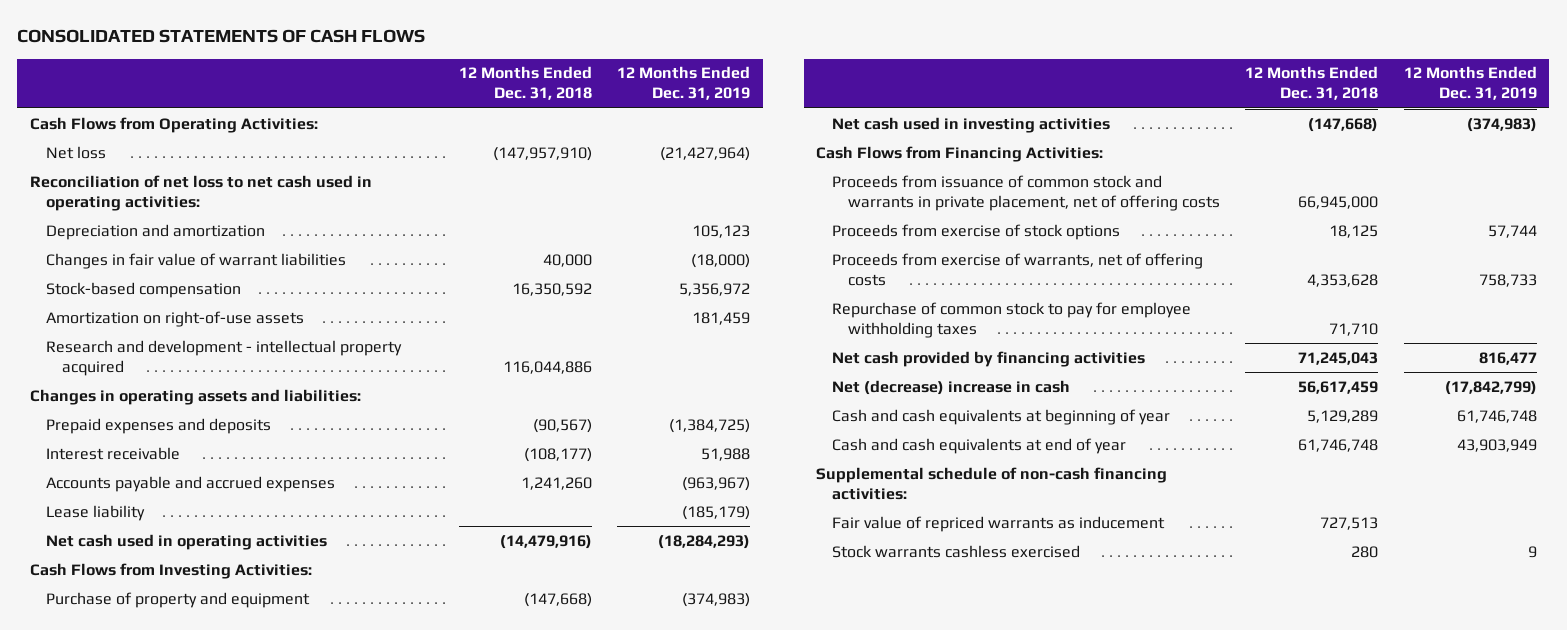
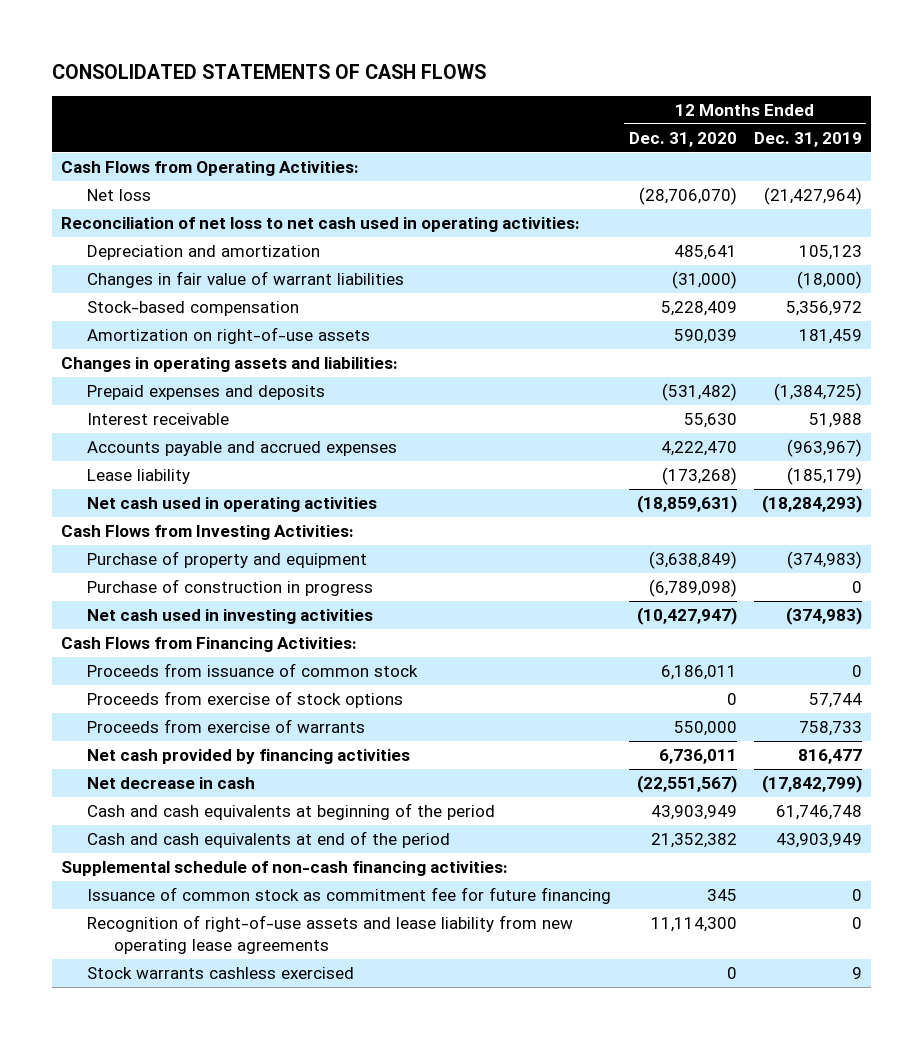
[459,66,593,101] 12 Months Ended Dec. 31, 2018 -> none
none -> [628,131,737,147] Dec. 31, 2020
[45,339,402,376] Research and development - intellectual property acquired -> none
none -> [87,579,374,597] Purchase of construction in progress
[832,174,1221,211] Proceeds from issuance of common stock and warrants in private placement, net of offering costs -> none
none -> [87,663,419,678] Proceeds from issuance of common stock
[832,301,1192,338] Repurchase of common stock to pay for employee withholding taxes -> none
[832,252,1204,286] Proceeds from exercise of warrants, net of offering costs -> [87,719,366,734] Proceeds from exercise of warrants
[832,379,1071,395] Net (decrease) increase in cash -> [87,777,256,790] Net decrease in cash
[832,408,1171,425] Cash and cash equivalents at beginning of year -> [87,803,496,821] Cash and cash equivalents at beginning of the period
[832,437,1127,454] Cash and cash equivalents at end of year -> [87,831,451,849] Cash and cash equivalents at end of the period
[832,515,1166,532] Fair value of repriced warrants as inducement -> none
none -> [87,887,612,905] Issuance of common stock as commitment fee for future financing
none -> [87,915,574,954] Recognition of right-of-use assets and lease liability from new operating lease agreements

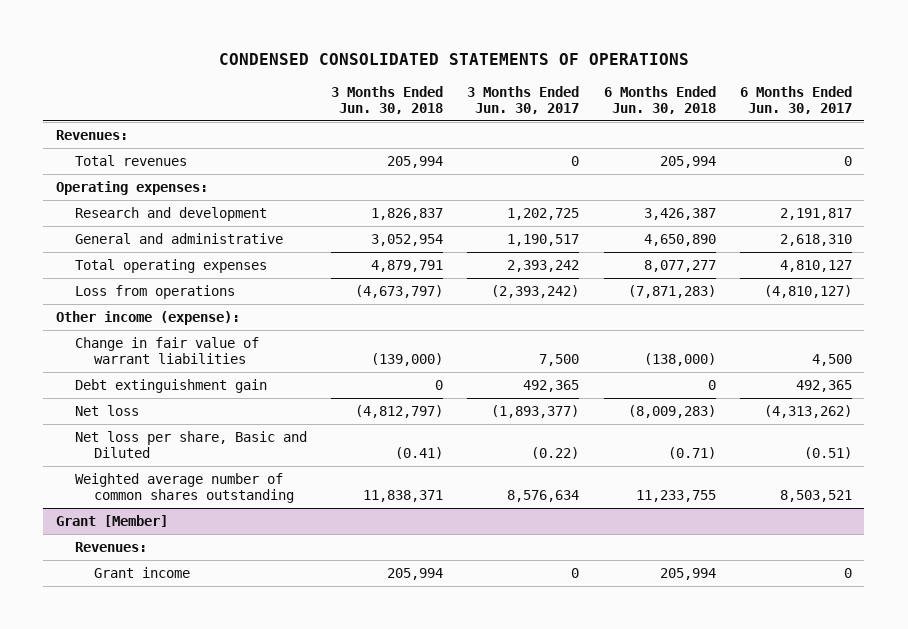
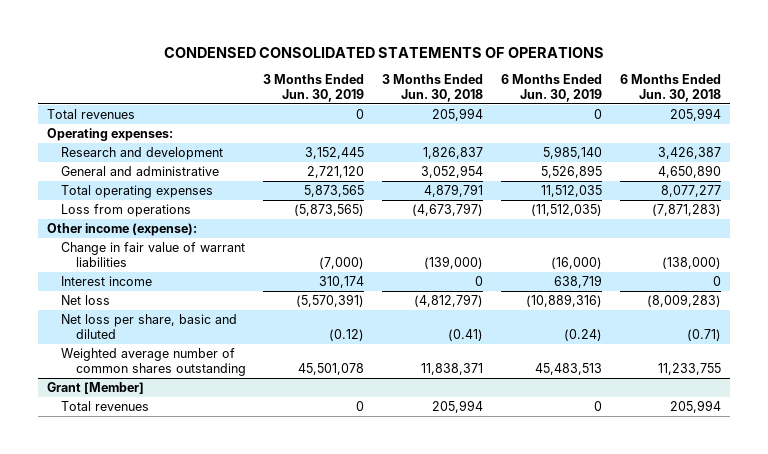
[467,85,580,114] 3 Months Ended Jun. 30, 2017 -> none
[740,85,853,114] 6 Months Ended Jun. 30, 2017 -> none
none -> [263,74,365,103] 3 Months Ended Jun. 30, 2019
none -> [501,74,603,103] 6 Months Ended Jun. 30, 2019
[55,130,128,141] Revenues: -> none
[74,379,267,394] Debt extinguishment gain -> none
none -> [61,275,153,286] Interest income
[74,431,307,459] Net loss per share, Basic and Diluted -> [61,313,238,339] Net loss per share, basic and diluted
[74,542,147,553] Revenues: -> none
[93,567,190,579] Grant income -> [61,400,150,411] Total revenues

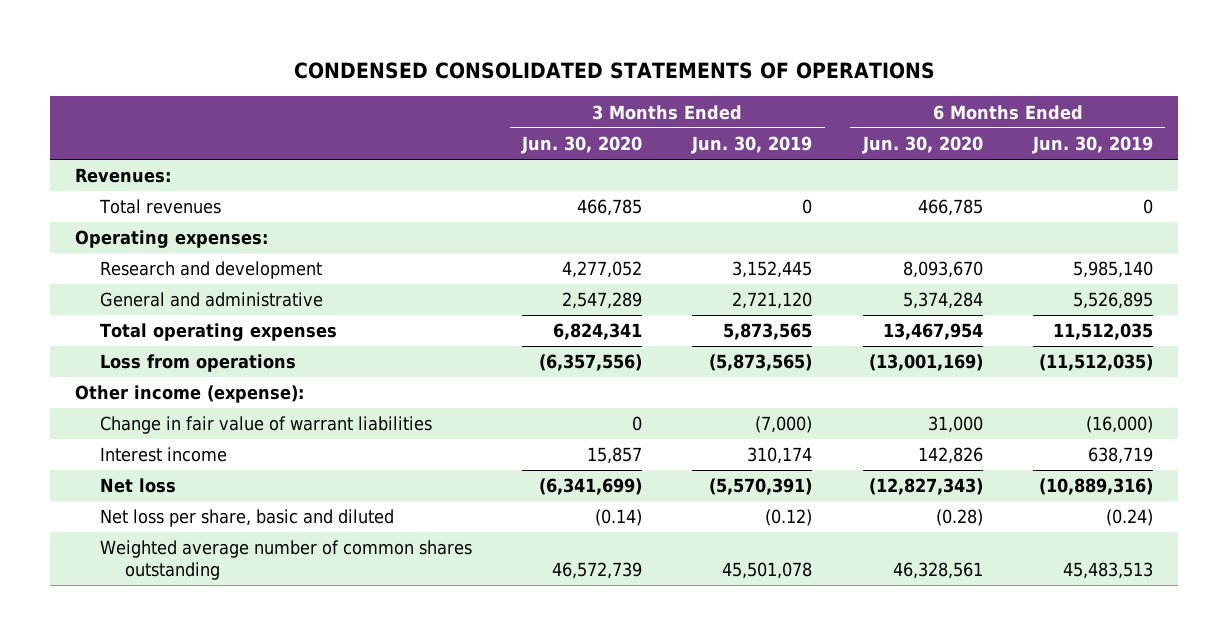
[382,74,484,103] 3 Months Ended Jun. 30, 2018 -> none
[620,74,722,103] 6 Months Ended Jun. 30, 2018 -> none
none -> [521,135,643,154] Jun. 30, 2020
none -> [861,135,983,154] Jun. 30, 2020
none -> [75,168,172,184] Revenues:
[47,381,145,394] Grant [Member] -> none
[61,400,150,411] Total revenues -> none

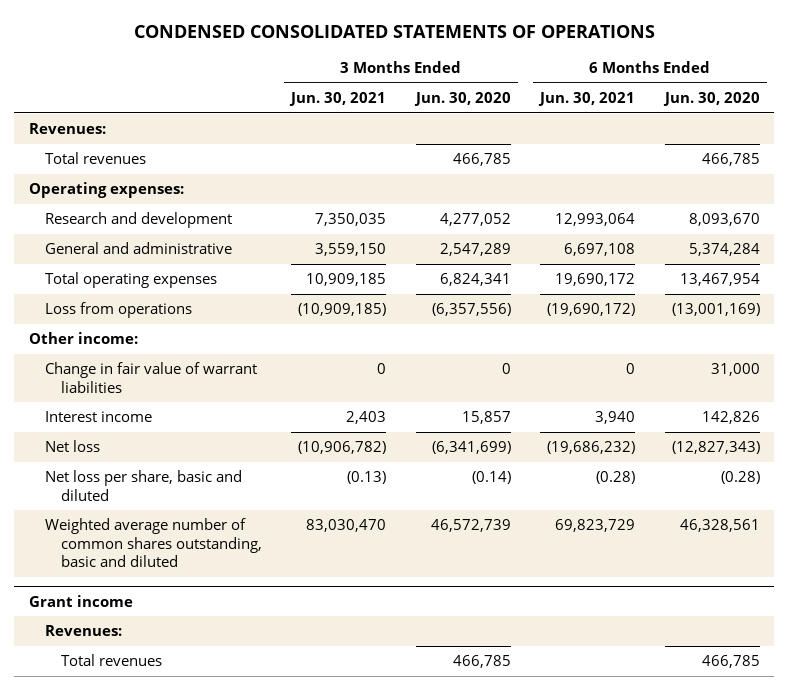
[691,135,813,154] Jun. 30, 2019 -> none
[1031,135,1153,154] Jun. 30, 2019 -> none
none -> [289,92,387,107] Jun. 30, 2021
none -> [538,92,636,107] Jun. 30, 2021
[75,385,305,404] Other income (expense): -> [29,332,139,345] Other income:
[100,540,473,580] Weighted average number of common shares outstanding -> [44,518,262,567] Weighted average number of common shares outstanding, basic and diluted
none -> [29,594,134,607] Grant income
none -> [44,625,122,637] Revenues:
none -> [60,654,162,667] Total revenues

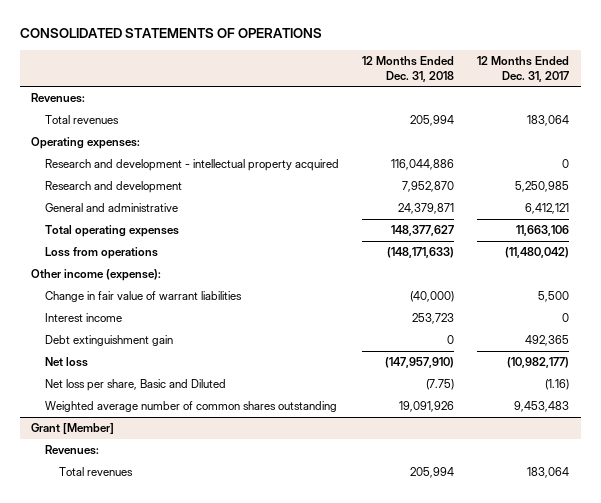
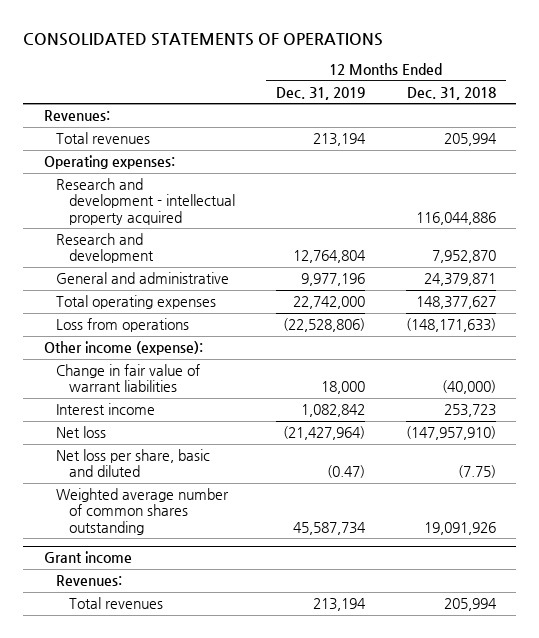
[477,55,570,82] 12 Months Ended Dec. 31, 2017 -> none
none -> [275,86,365,100] Dec. 31, 2019
[45,335,174,347] Debt extinguishment gain -> none
[45,379,227,392] Net loss per share, Basic and Diluted -> [56,449,211,478] Net loss per share, basic and diluted
[31,423,115,435] Grant [Member] -> [43,551,132,564] Grant income

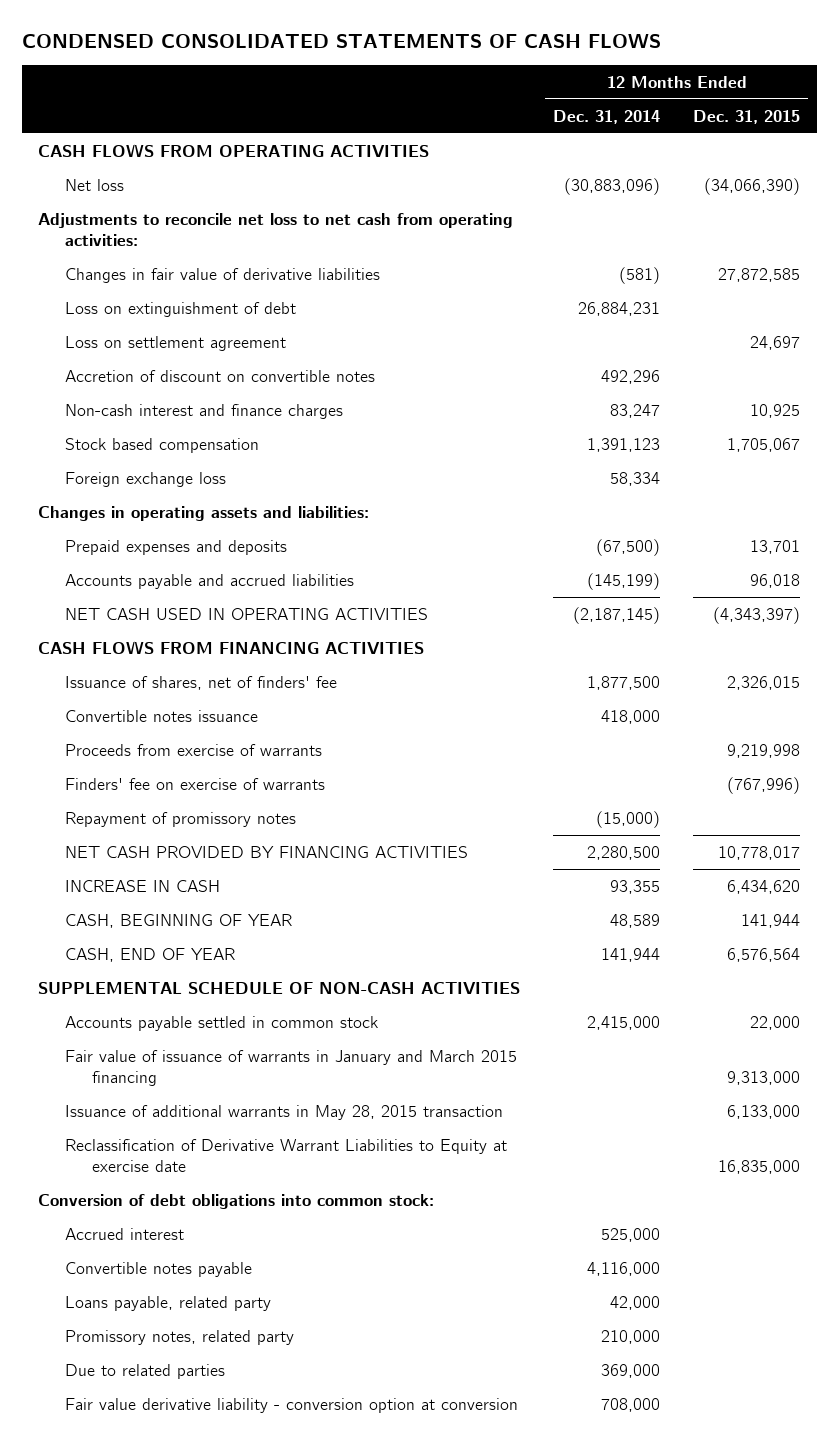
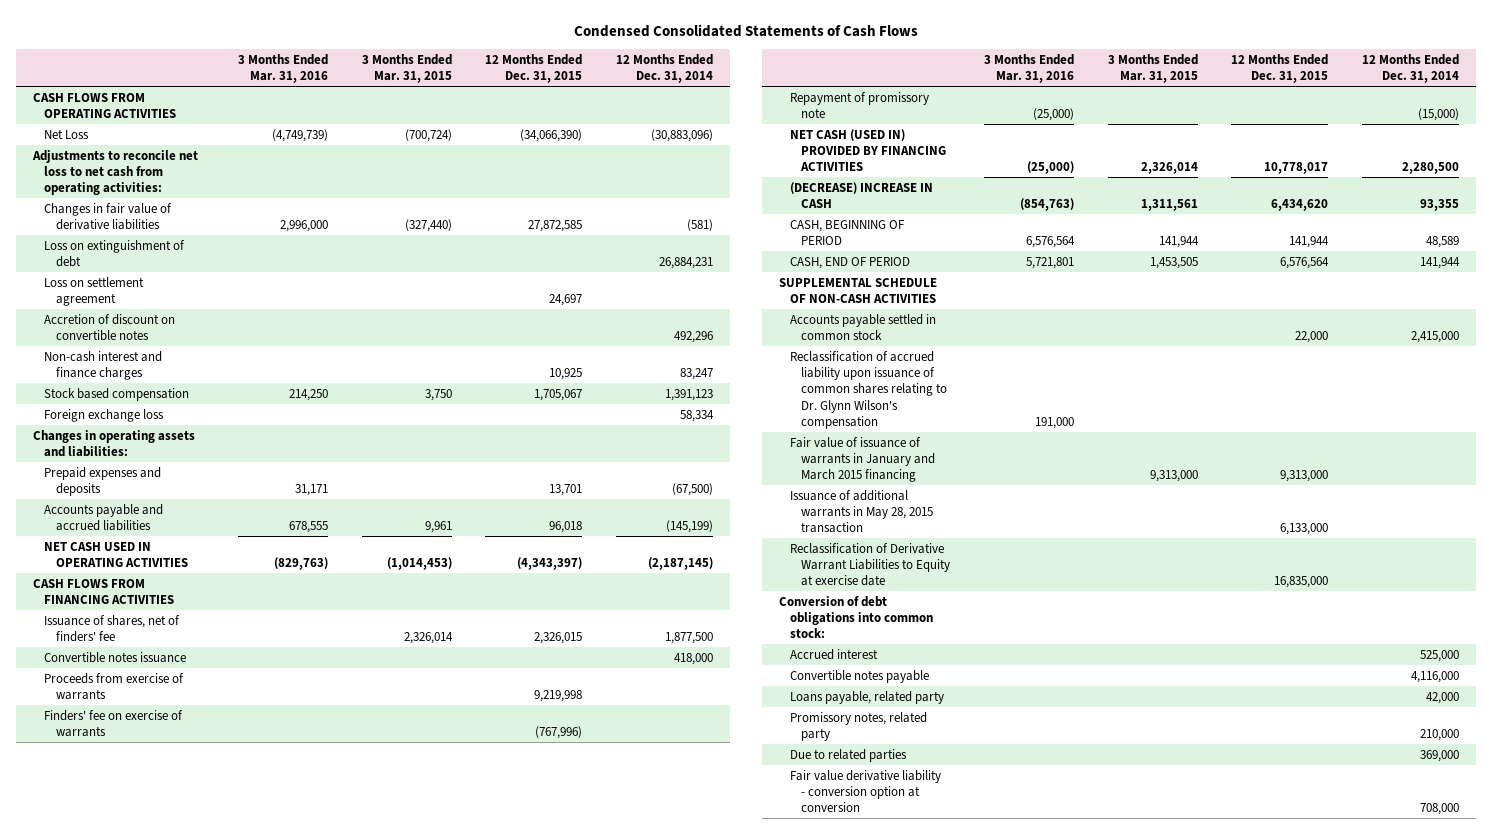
[21,34,661,49] CONDENSED CONSOLIDATED STATEMENTS OF CASH FLOWS -> [573,24,918,38] Condensed Consolidated Statements of Cash Flows
none -> [238,53,329,83] 3 Months Ended Mar. 31, 2016
none -> [361,53,452,83] 3 Months Ended Mar. 31, 2015
[65,178,125,191] Net loss -> [44,128,90,139] Net Loss
[65,811,297,827] Repayment of promissory notes -> [790,91,930,118] Repayment of promissory note
[65,845,469,858] NET CASH PROVIDED BY FINANCING ACTIVITIES -> [790,128,947,172] NET CASH (USED IN) PROVIDED BY FINANCING ACTIVITIES
[65,879,221,892] INCREASE IN CASH -> [790,181,934,208] (DECREASE) INCREASE IN CASH
[65,913,293,928] CASH, BEGINNING OF YEAR -> [790,219,906,245] CASH, BEGINNING OF PERIOD
[65,947,236,962] CASH, END OF YEAR -> [790,256,911,269] CASH, END OF PERIOD
none -> [790,350,948,429] Reclassification of accrued liability upon issuance of common shares relating to Dr. Glynn Wilson's compensation

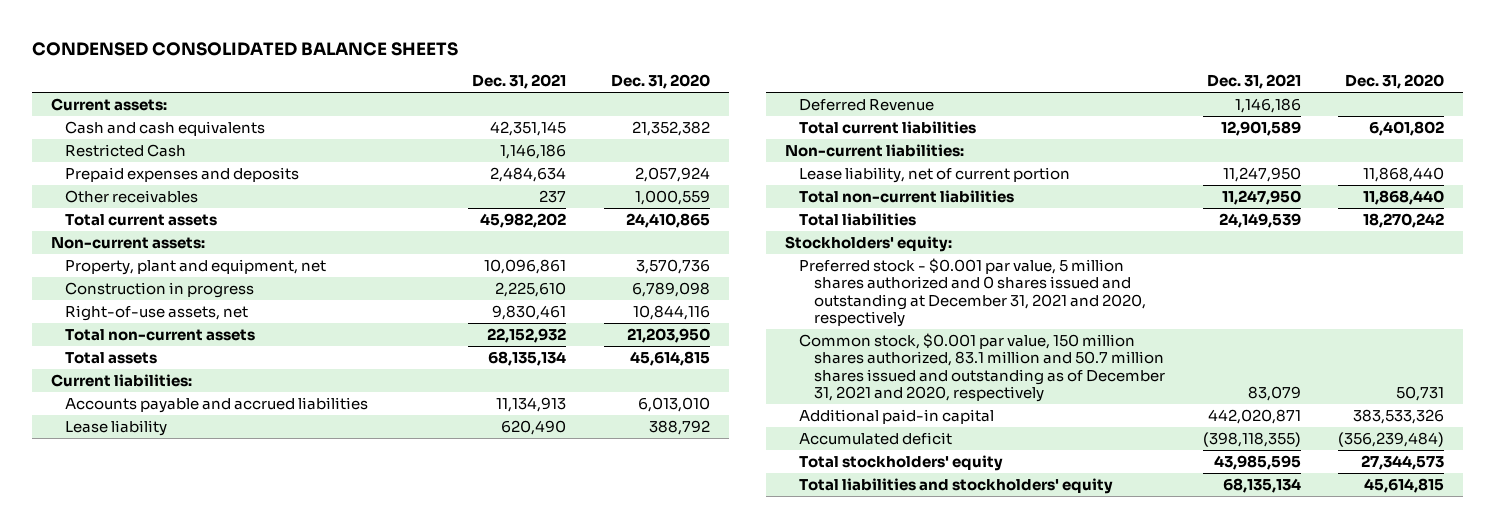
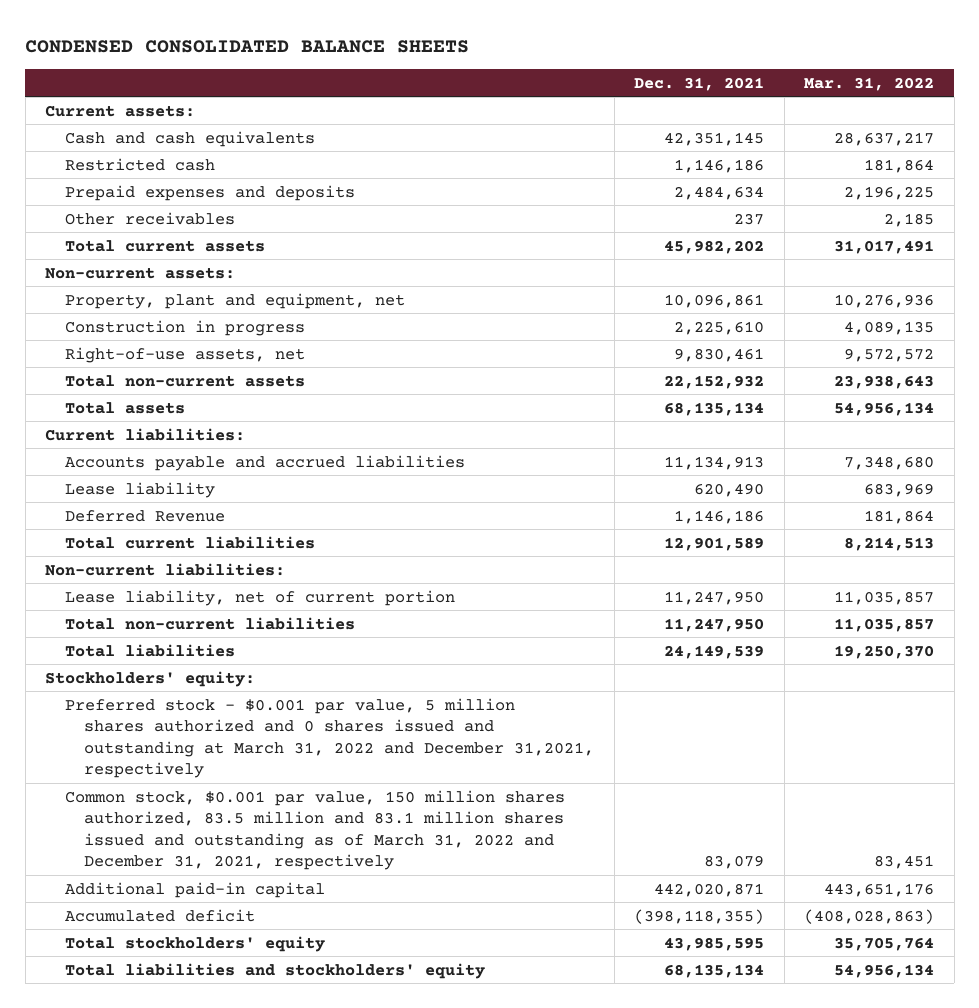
[611,74,711,90] Dec. 31, 2020 -> none
none -> [804,76,935,91] Mar. 31, 2022
[65,143,187,157] Restricted Cash -> [64,157,215,171] Restricted cash
[799,257,1146,328] Preferred stock - $0.001 par value, 5 million shares authorized and 0 shares issued and outstanding at December 31, 2021 and 2020, respectively -> [64,697,595,779] Preferred stock - $0.001 par value, 5 million shares authorized and 0 shares issued and outstanding at March 31, 2022 and December 31,2021, respectively
[799,332,1165,403] Common stock, $0.001 par value, 150 million shares authorized, 83.1 million and 50.7 million shares issued and outstanding as of December 31, 2021 and 2020, respectively -> [64,789,565,871] Common stock, $0.001 par value, 150 million shares authorized, 83.5 million and 83.1 million shares issued and outstanding as of March 31, 2022 and December 31, 2021, respectively

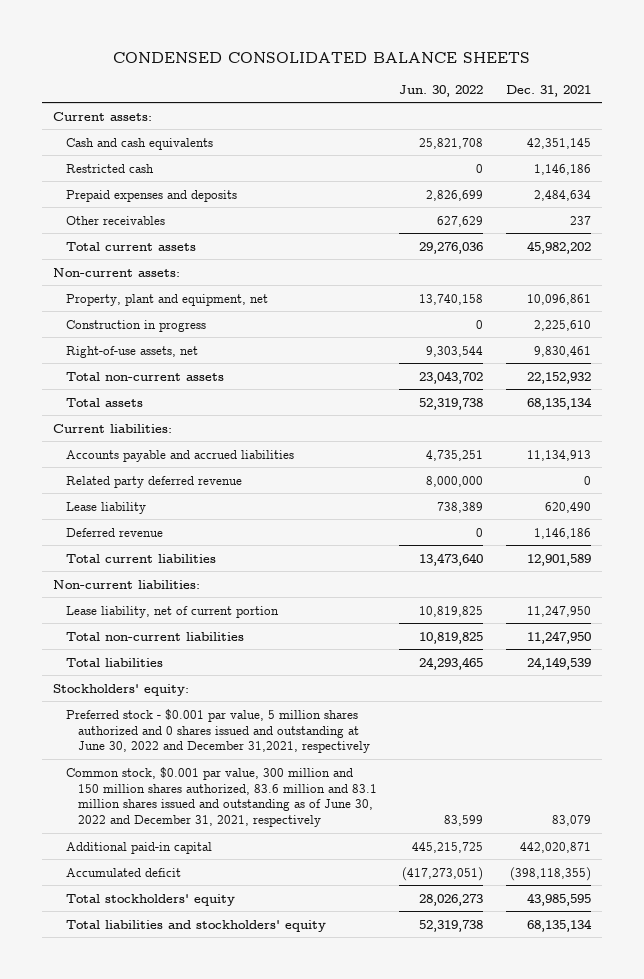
[804,76,935,91] Mar. 31, 2022 -> none
none -> [399,84,484,97] Jun. 30, 2022
none -> [65,475,242,488] Related party deferred revenue
[64,509,225,522] Deferred Revenue -> [65,527,163,537] Deferred revenue
[64,697,595,779] Preferred stock - $0.001 par value, 5 million shares authorized and 0 shares issued and outstanding at March 31, 2022 and December 31,2021, respectively -> [65,708,370,754] Preferred stock - $0.001 par value, 5 million shares authorized and 0 shares issued and outstanding at June 30, 2022 and December 31,2021, respectively
[64,789,565,871] Common stock, $0.001 par value, 150 million shares authorized, 83.5 million and 83.1 million shares issued and outstanding as of March 31, 2022 and December 31, 2021, respectively -> [65,766,377,828] Common stock, $0.001 par value, 300 million and 150 million shares authorized, 83.6 million and 83.1 million shares issued and outstanding as of June 30, 2022 and December 31, 2021, respectively

